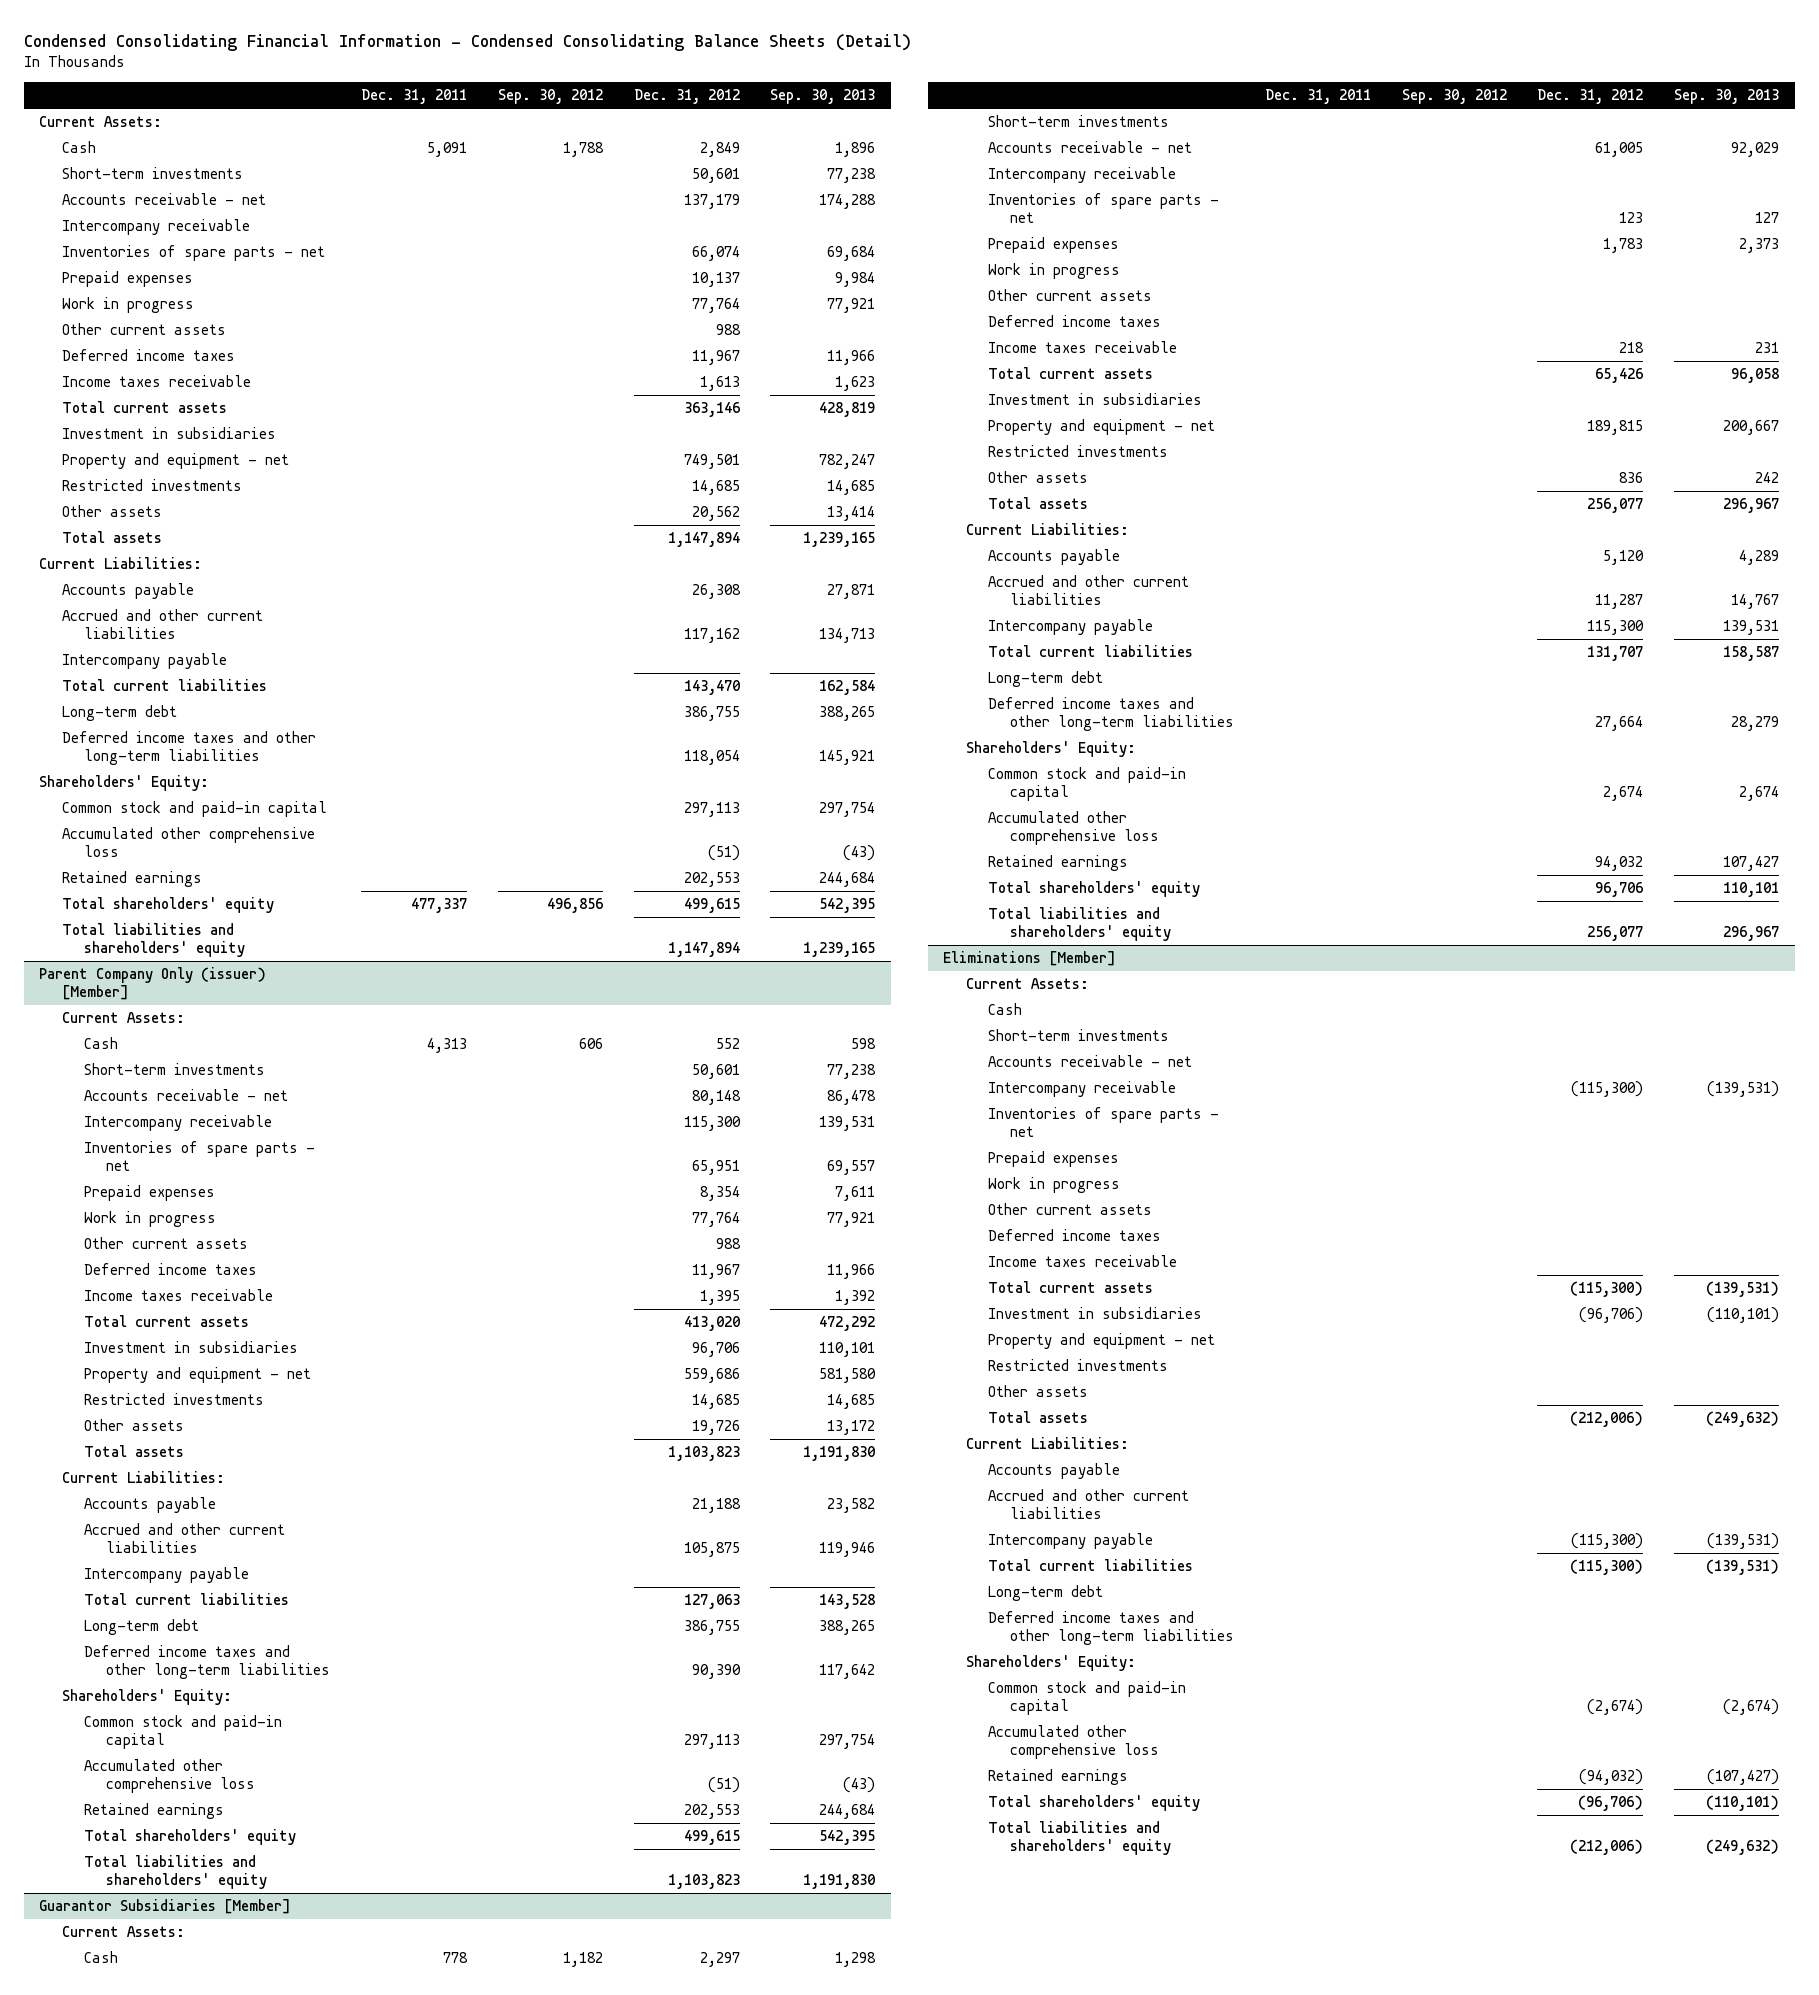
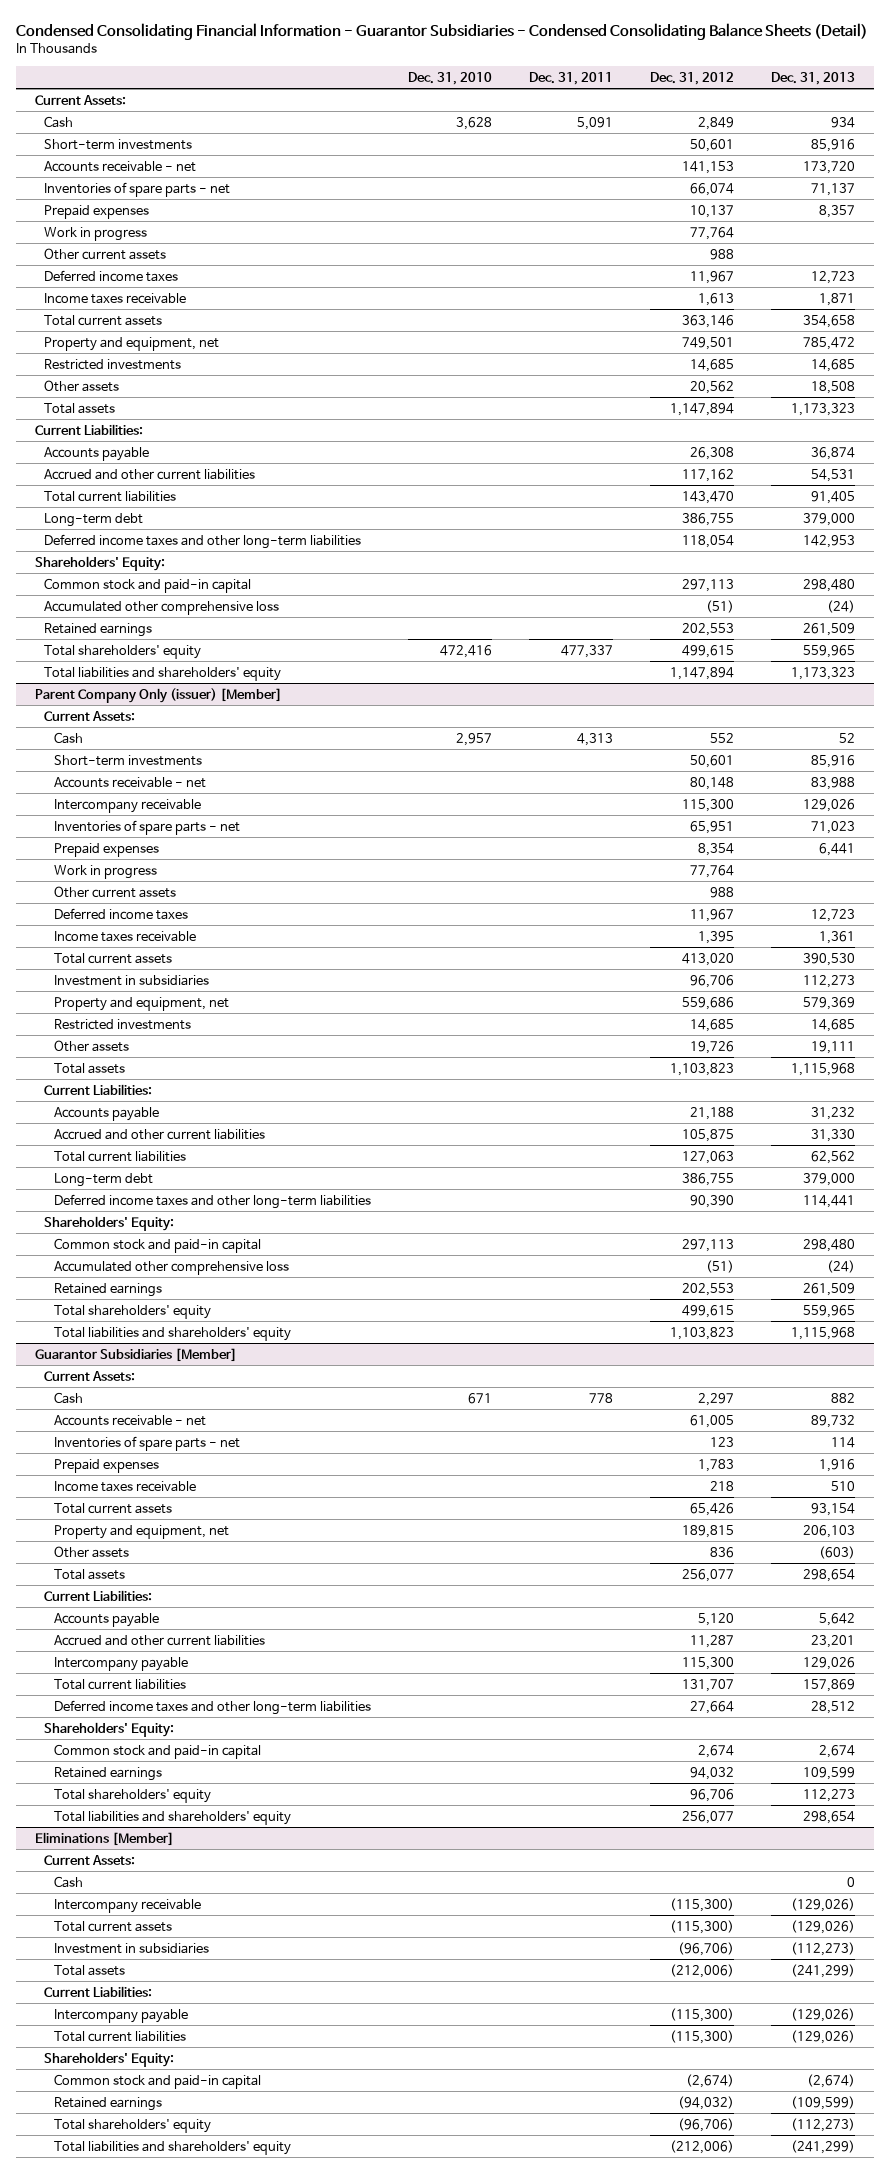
[23,34,911,52] Condensed Consolidating Financial Information - Condensed Consolidating Balance Sheets (Detail) -> [15,22,868,40] Condensed Consolidating Financial Information - Guarantor Subsidiaries - Condensed Consolidating Balance Sheets (Detail)
[497,89,603,105] Sep. 30, 2012 -> none
[770,89,876,105] Sep. 30, 2013 -> none
none -> [408,71,493,85] Dec. 31, 2010
none -> [771,71,856,85] Dec. 31, 2013
[61,219,250,236] Intercompany receivable -> none
[683,194,740,210] 137,179 -> [682,160,735,174] 141,153
[61,427,276,440] Investment in subsidiaries -> none
[61,453,289,470] Property and equipment - net -> [44,336,220,351] Property and equipment, net
[61,653,227,670] Intercompany payable -> none
[84,1367,312,1384] Property and equipment - net -> [53,996,229,1011] Property and equipment, net
[84,1567,250,1584] Intercompany payable -> none
[987,115,1169,128] Short-term investments -> none
[987,167,1176,184] Intercompany receivable -> none
[987,263,1120,280] Work in progress -> none
[987,289,1152,302] Other current assets -> none
[987,315,1161,328] Deferred income taxes -> none
[987,393,1202,406] Investment in subsidiaries -> none
[987,445,1168,458] Restricted investments -> none
[987,419,1215,436] Property and equipment - net -> [53,1524,229,1539] Property and equipment, net
[987,671,1103,688] Long-term debt -> none
[987,811,1160,846] Accumulated other comprehensive loss -> none
[987,1029,1169,1042] Short-term investments -> none
[987,1055,1192,1068] Accounts receivable - net -> none
[987,1107,1219,1138] Inventories of spare parts - net -> none
[987,1151,1119,1168] Prepaid expenses -> none
[987,1177,1120,1194] Work in progress -> none
[987,1203,1152,1216] Other current assets -> none
[987,1229,1161,1242] Deferred income taxes -> none
[987,1255,1177,1268] Income taxes receivable -> none
[987,1333,1215,1350] Property and equipment - net -> none
[987,1359,1168,1372] Restricted investments -> none
[987,1385,1088,1398] Other assets -> none
[987,1463,1120,1480] Accounts payable -> none
[987,1489,1189,1520] Accrued and other current liabilities -> none
[987,1585,1103,1602] Long-term debt -> none
[987,1611,1235,1646] Deferred income taxes and other long-term liabilities -> none
[987,1725,1160,1760] Accumulated other comprehensive loss -> none

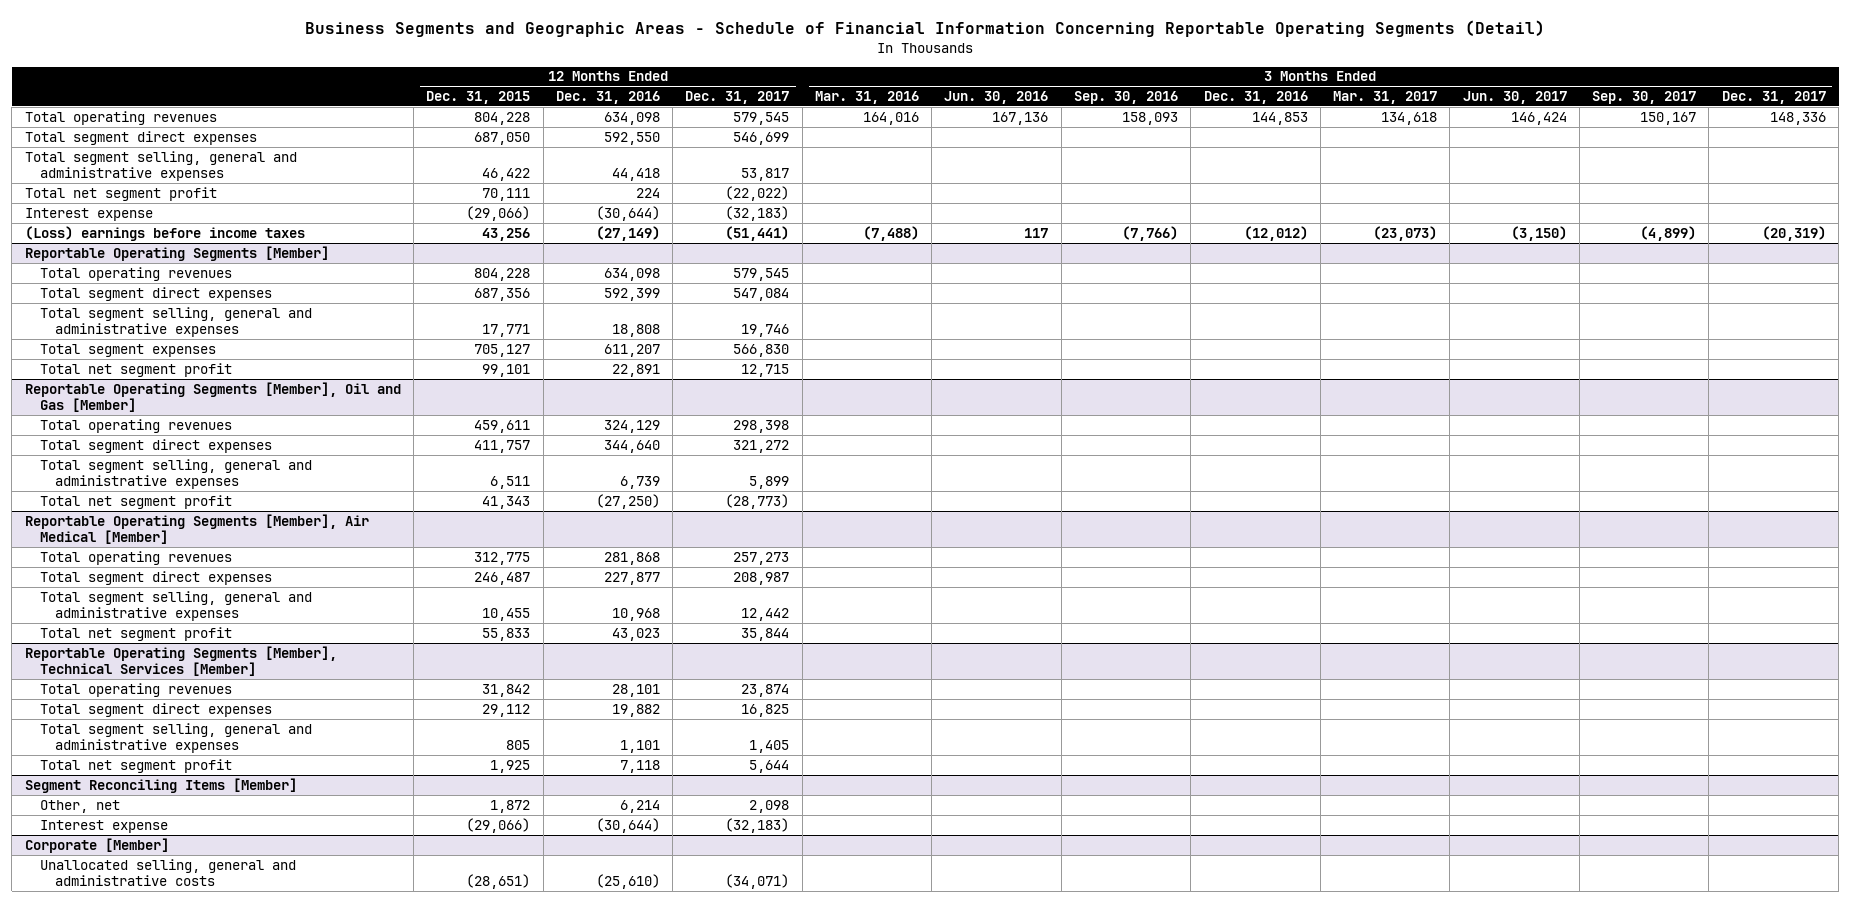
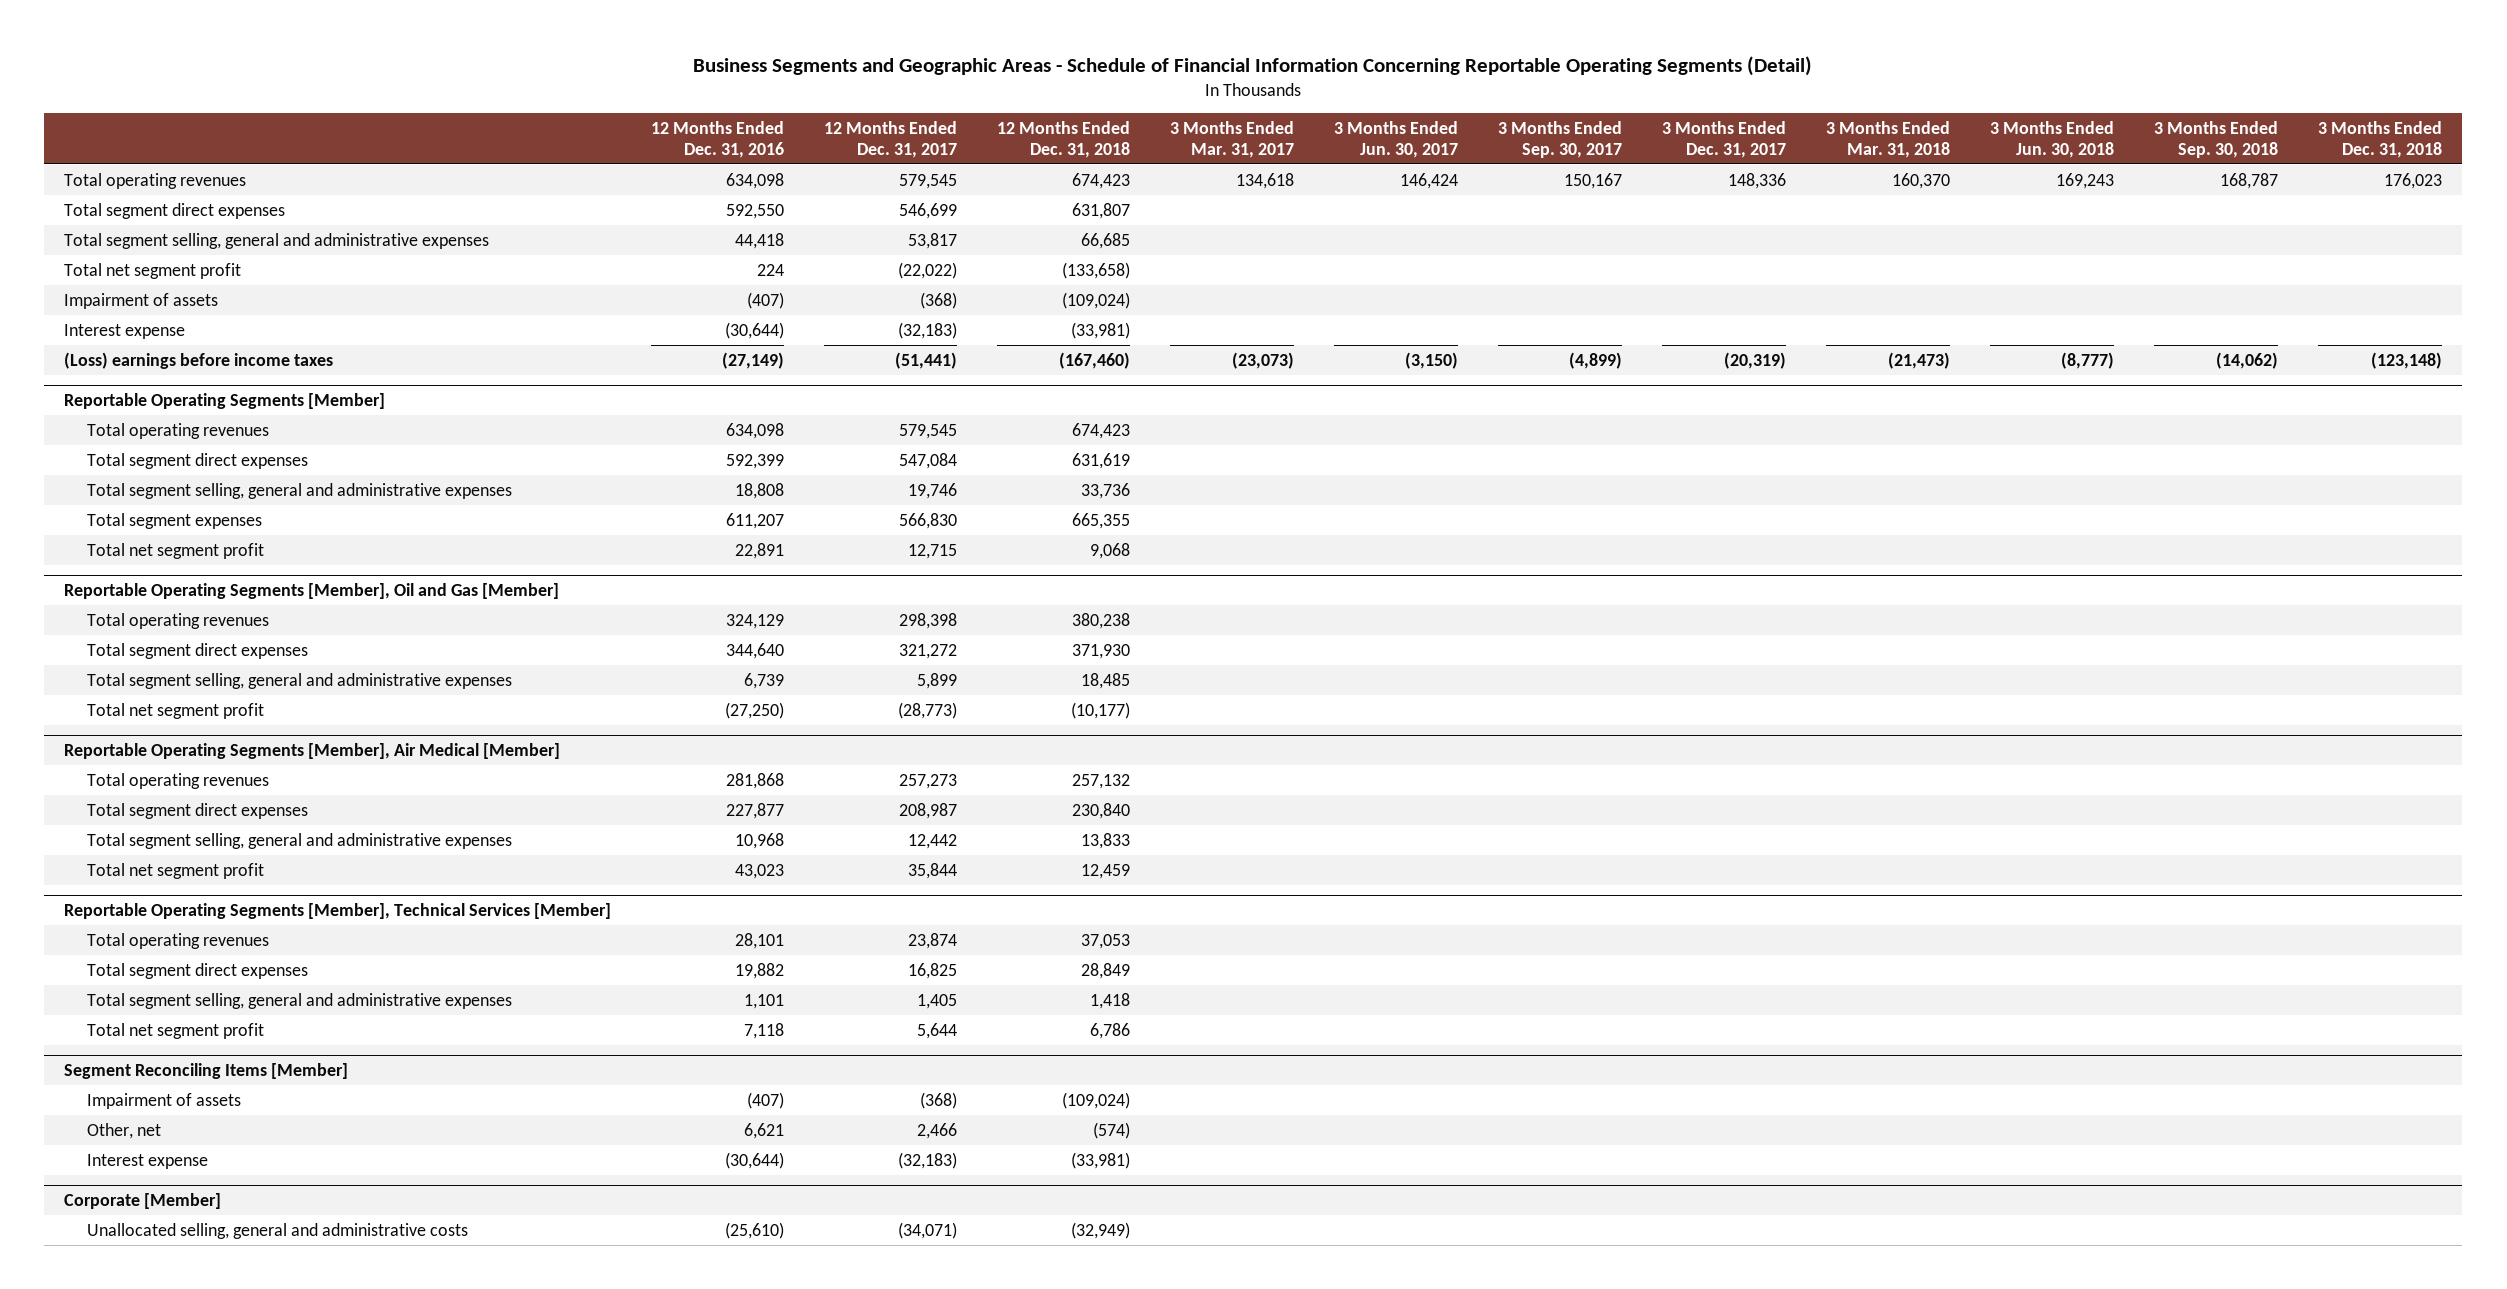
[426,90,531,104] Dec. 31, 2015 -> none
[814,90,919,104] Mar. 31, 2016 -> none
[944,90,1049,104] Jun. 30, 2016 -> none
[1074,90,1179,104] Sep. 30, 2016 -> none
[1203,90,1308,104] Dec. 31, 2016 -> none
none -> [997,120,1131,158] 12 Months Ended Dec. 31, 2018
none -> [1826,120,1951,158] 3 Months Ended Mar. 31, 2018
none -> [1990,120,2115,158] 3 Months Ended Jun. 30, 2018
none -> [2154,120,2279,158] 3 Months Ended Sep. 30, 2018
none -> [2318,120,2443,158] 3 Months Ended Dec. 31, 2018
none -> [64,292,219,309] Impairment of assets
none -> [86,1092,241,1109] Impairment of assets
[619,799,660,813] 6,214 -> [744,1122,785,1139] 6,621
[749,799,790,813] 2,098 -> [917,1122,958,1139] 2,466

